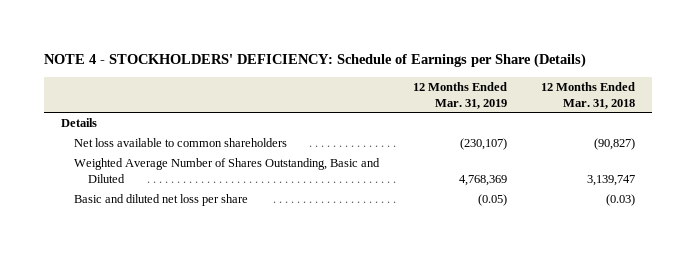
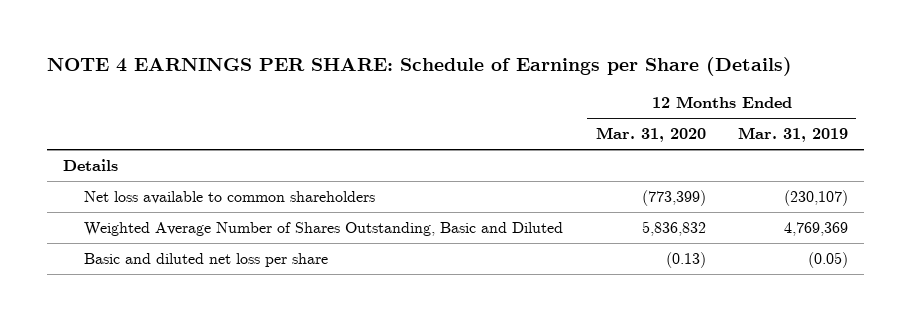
[44,53,587,69] NOTE 4 - STOCKHOLDERS' DEFICIENCY: Schedule of Earnings per Share (Details) -> [46,57,792,77] NOTE 4 EARNINGS PER SHARE: Schedule of Earnings per Share (Details)
[540,81,635,109] 12 Months Ended Mar. 31, 2018 -> none
none -> [595,127,706,143] Mar. 31, 2020
[459,174,508,186] 4,768,369 -> [783,221,848,236] 4,769,369

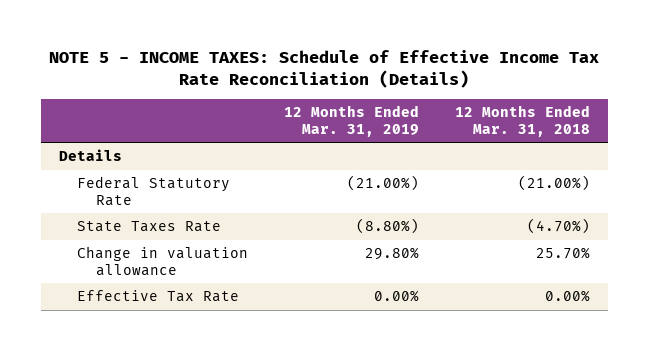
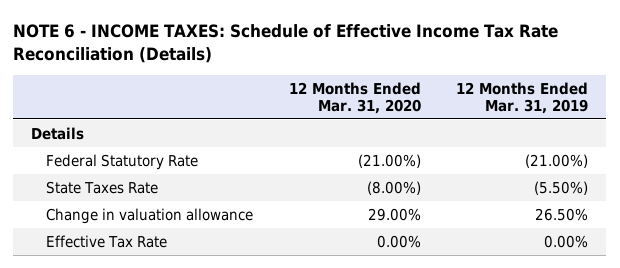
[49,49,600,88] NOTE 5 - INCOME TAXES: Schedule of Effective Income Tax Rate Reconciliation (Details) -> [13,23,559,63] NOTE 6 - INCOME TAXES: Schedule of Effective Income Tax Rate Reconciliation (Details)
[455,105,591,137] 12 Months Ended Mar. 31, 2018 -> none
none -> [288,81,421,114] 12 Months Ended Mar. 31, 2020
[356,218,420,235] (8.80%) -> [534,180,589,195] (5.50%)
[365,247,420,261] 29.80% -> [535,207,589,221] 26.50%

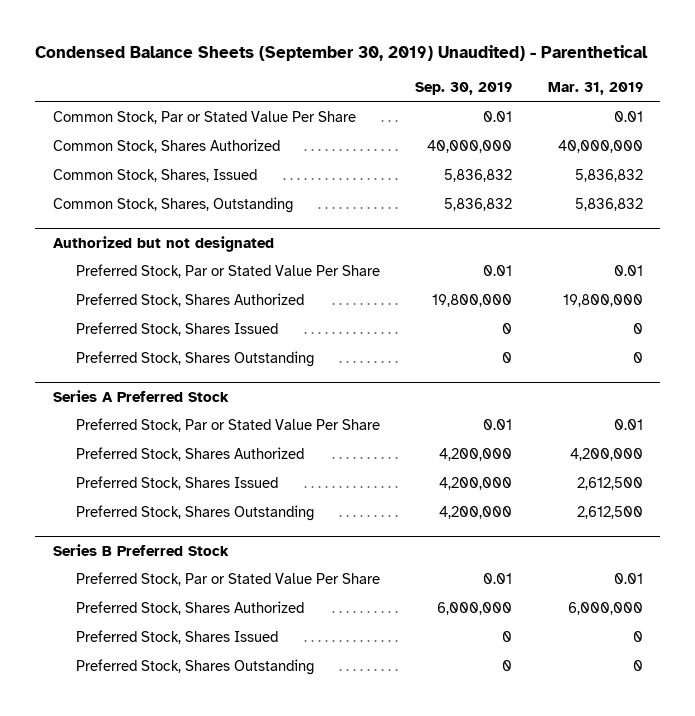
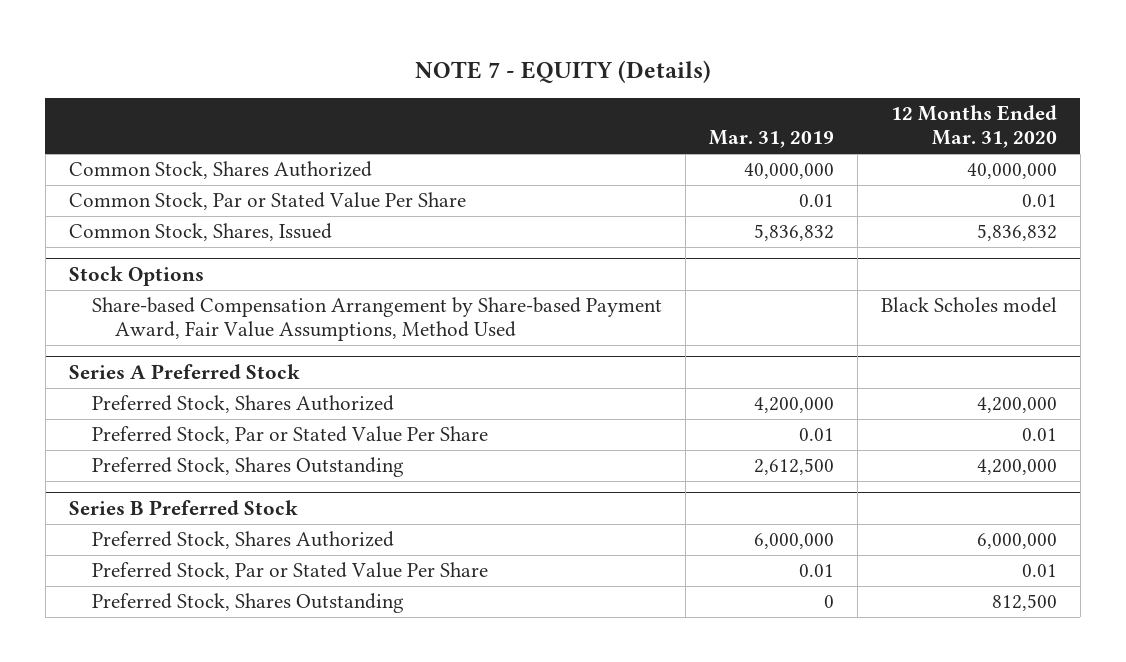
[35,45,649,62] Condensed Balance Sheets (September 30, 2019) Unaudited) - Parenthetical -> [414,59,711,83] NOTE 7 - EQUITY (Details)
[415,82,513,96] Sep. 30, 2019 -> none
none -> [890,105,1057,149] 12 Months Ended Mar. 31, 2020
[52,111,356,125] Common Stock, Par or Stated Value Per Share -> [68,192,466,211] Common Stock, Par or Stated Value Per Share
[52,197,293,214] Common Stock, Shares, Outstanding -> none
[52,235,274,252] Authorized but not designated -> none
[75,264,380,279] Preferred Stock, Par or Stated Value Per Share -> none
[75,293,304,308] Preferred Stock, Shares Authorized -> none
[75,322,278,337] Preferred Stock, Shares Issued -> none
[75,351,314,368] Preferred Stock, Shares Outstanding -> none
none -> [68,266,204,287] Stock Options
none -> [92,297,663,342] Share-based Compensation Arrangement by Share-based Payment Award, Fair Value Assumptions, Method Used
[75,476,278,491] Preferred Stock, Shares Issued -> none
[75,418,380,433] Preferred Stock, Par or Stated Value Per Share -> [92,426,489,445] Preferred Stock, Par or Stated Value Per Share
[75,630,278,645] Preferred Stock, Shares Issued -> none
[75,572,380,587] Preferred Stock, Par or Stated Value Per Share -> [92,562,489,581] Preferred Stock, Par or Stated Value Per Share

